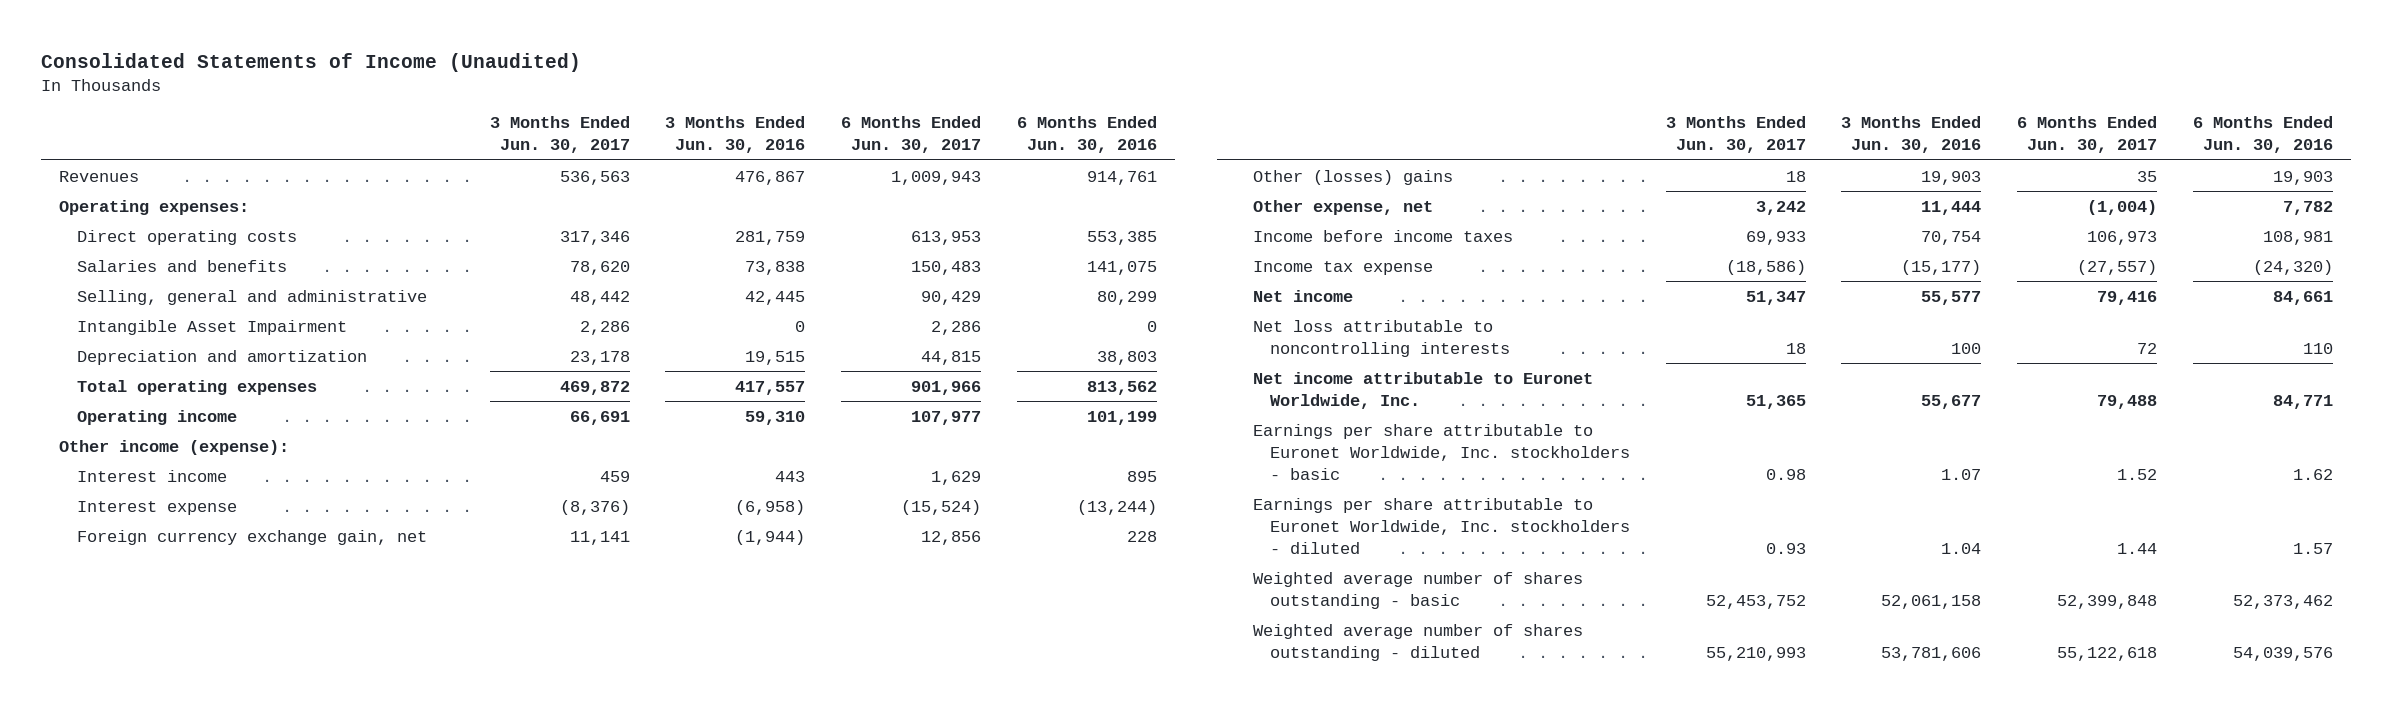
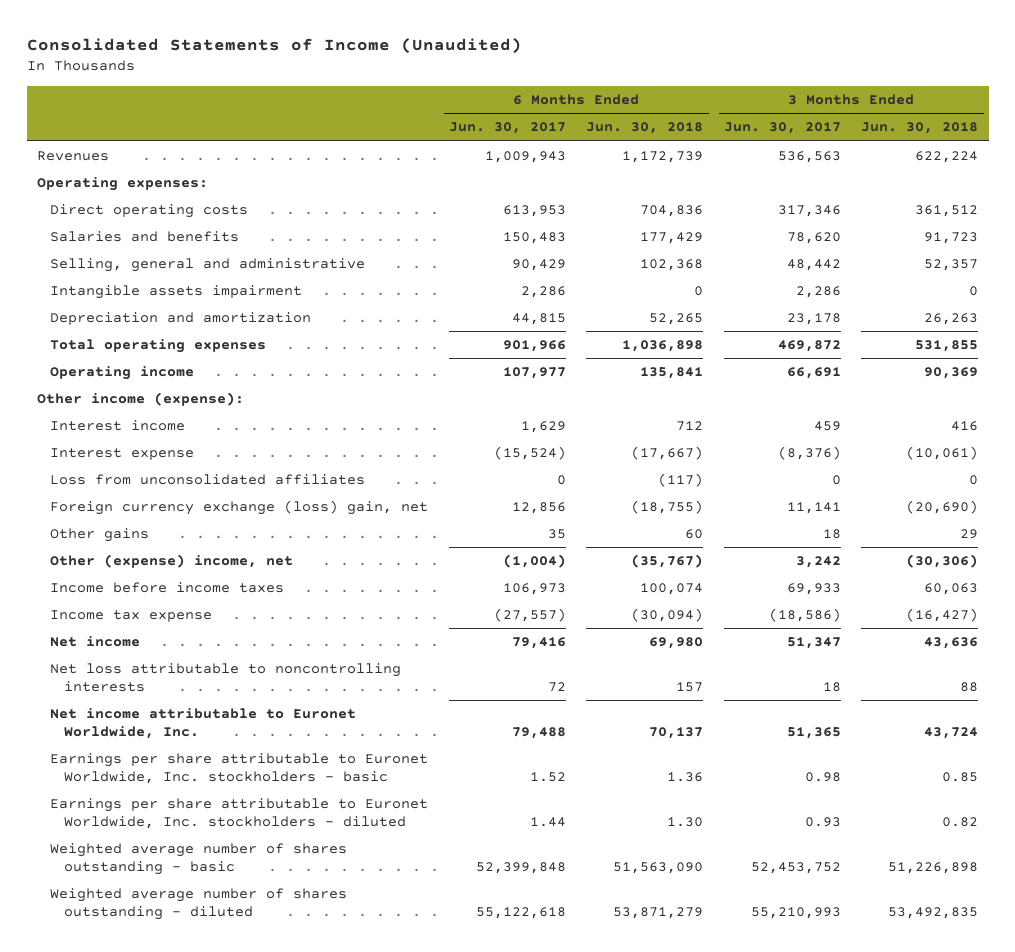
[665,116,806,154] 3 Months Ended Jun. 30, 2016 -> none
[1017,116,1158,154] 6 Months Ended Jun. 30, 2016 -> none
none -> [586,122,704,135] Jun. 30, 2018
none -> [861,122,979,135] Jun. 30, 2018
[76,319,347,335] Intangible Asset Impairment -> [50,285,303,300] Intangible assets impairment
none -> [50,474,366,486] Loss from unconsolidated affiliates
[76,529,427,545] Foreign currency exchange gain, net -> [50,500,429,516] Foreign currency exchange (loss) gain, net
[1252,169,1453,185] Other (losses) gains -> [50,528,150,543] Other gains
[1252,199,1433,215] Other expense, net -> [50,554,294,569] Other (expense) income, net

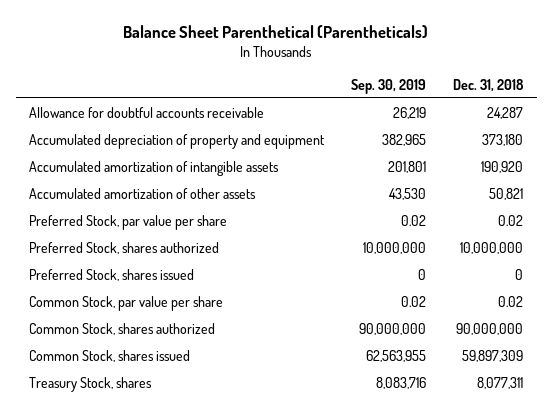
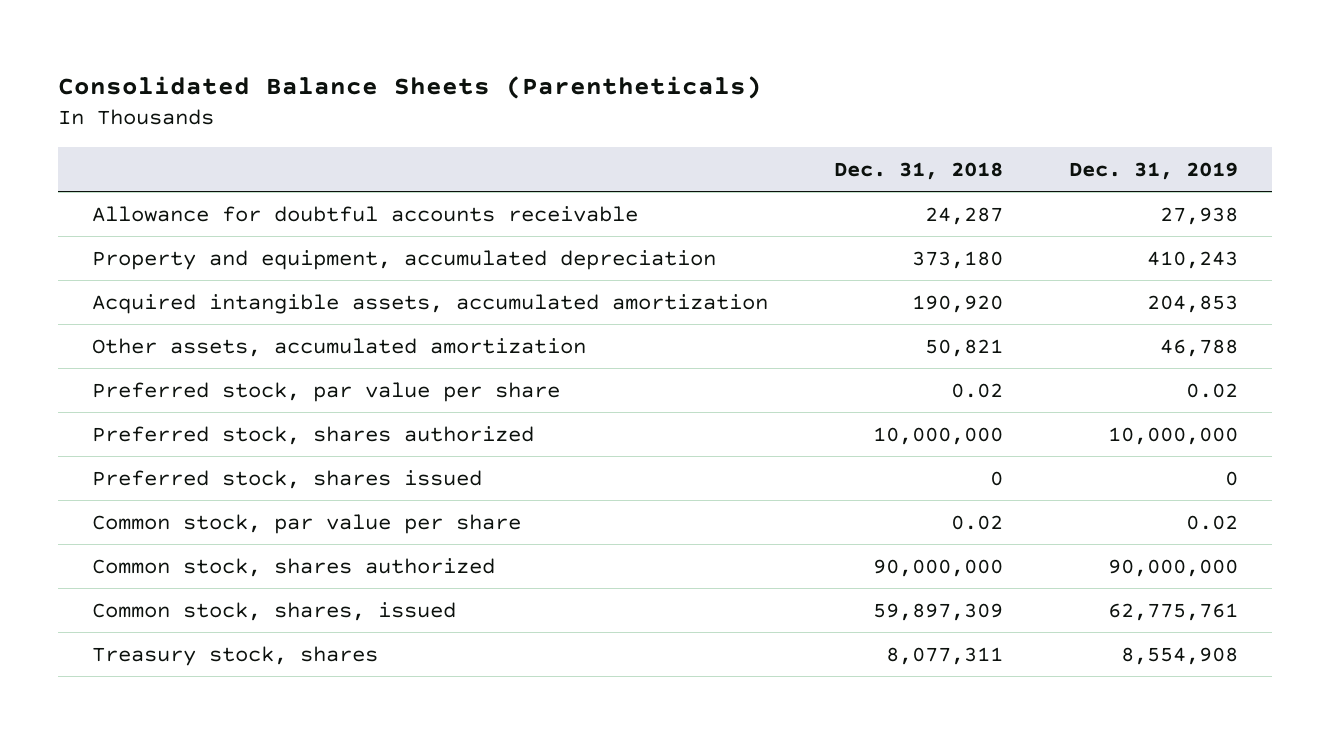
[123,24,429,38] Balance Sheet Parenthetical (Parentheticals) -> [58,75,763,99] Consolidated Balance Sheets (Parentheticals)
[351,78,427,94] Sep. 30, 2019 -> none
none -> [1069,161,1239,180] Dec. 31, 2019
[29,133,326,149] Accumulated depreciation of property and equipment -> [91,249,716,270] Property and equipment, accumulated depreciation
[29,160,280,176] Accumulated amortization of intangible assets -> [91,293,768,314] Acquired intangible assets, accumulated amortization
[29,187,257,199] Accumulated amortization of other assets -> [91,337,586,357] Other assets, accumulated amortization
[29,214,228,230] Preferred Stock, par value per share -> [91,381,560,402] Preferred stock, par value per share
[29,241,220,254] Preferred Stock, shares authorized -> [91,425,534,445] Preferred stock, shares authorized
[29,268,195,281] Preferred Stock, shares issued -> [91,469,482,489] Preferred stock, shares issued
[29,295,224,311] Common Stock, par value per share -> [91,513,521,534] Common stock, par value per share
[29,322,216,335] Common Stock, shares authorized -> [91,557,495,577] Common stock, shares authorized
[29,349,191,362] Common Stock, shares issued -> [91,601,456,621] Common stock, shares, issued
[29,376,153,392] Treasury Stock, shares -> [91,645,378,666] Treasury stock, shares

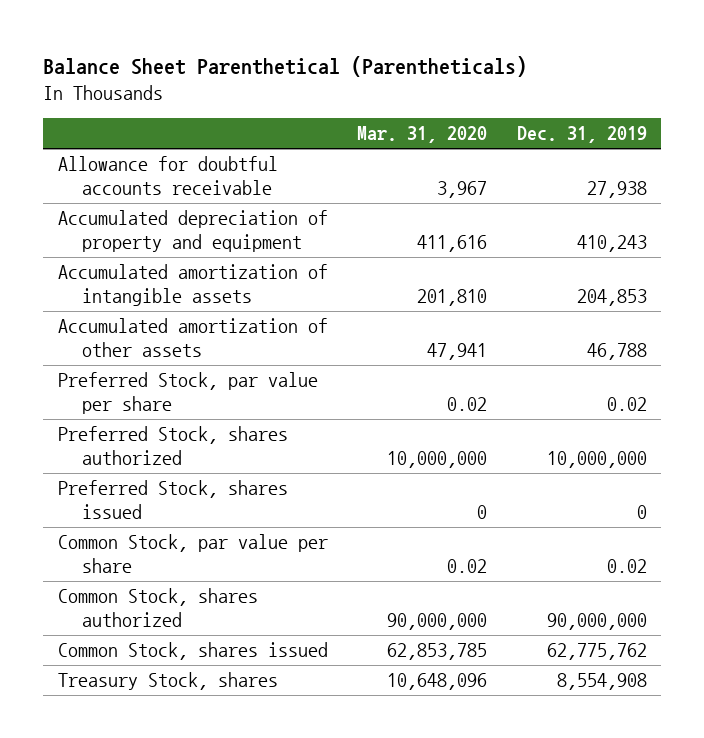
[58,75,763,99] Consolidated Balance Sheets (Parentheticals) -> [42,55,527,77] Balance Sheet Parenthetical (Parentheticals)
[834,161,1004,180] Dec. 31, 2018 -> none
none -> [357,126,488,144] Mar. 31, 2020
[91,249,716,270] Property and equipment, accumulated depreciation -> [57,210,328,252] Accumulated depreciation of property and equipment
[91,293,768,314] Acquired intangible assets, accumulated amortization -> [57,264,328,306] Accumulated amortization of intangible assets
[91,337,586,357] Other assets, accumulated amortization -> [57,318,328,357] Accumulated amortization of other assets
[91,381,560,402] Preferred stock, par value per share -> [57,372,318,414] Preferred Stock, par value per share
[91,425,534,445] Preferred stock, shares authorized -> [57,426,288,465] Preferred Stock, shares authorized
[91,469,482,489] Preferred stock, shares issued -> [57,480,288,519] Preferred Stock, shares issued
[91,513,521,534] Common stock, par value per share -> [57,534,328,573] Common Stock, par value per share
[91,557,495,577] Common stock, shares authorized -> [57,588,258,627] Common Stock, shares authorized
[91,601,456,621] Common stock, shares, issued -> [57,642,328,661] Common Stock, shares issued
[1108,602,1239,621] 62,775,761 -> [546,643,647,661] 62,775,762
[91,645,378,666] Treasury stock, shares -> [57,672,278,691] Treasury Stock, shares

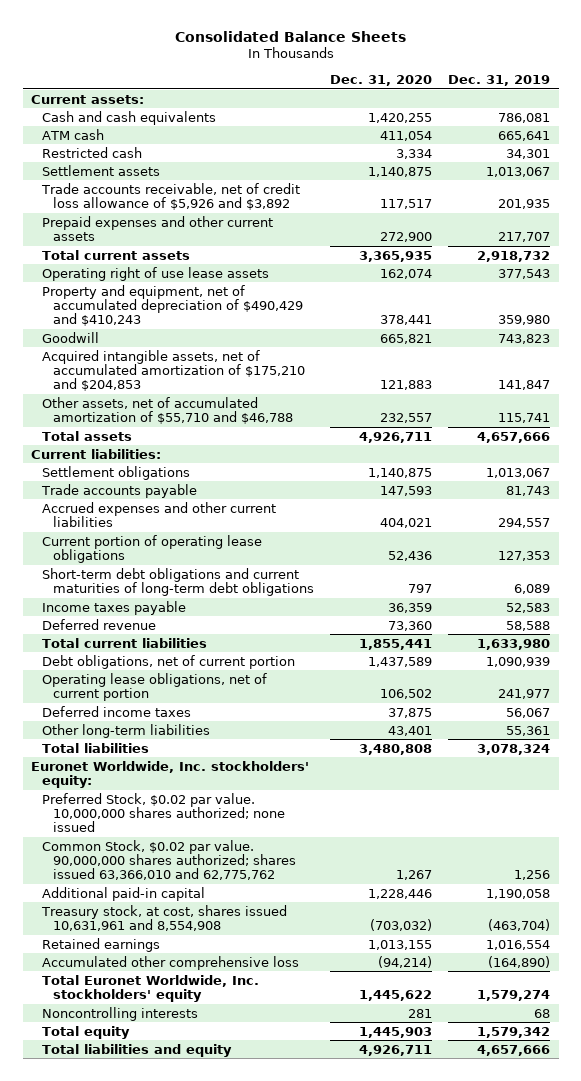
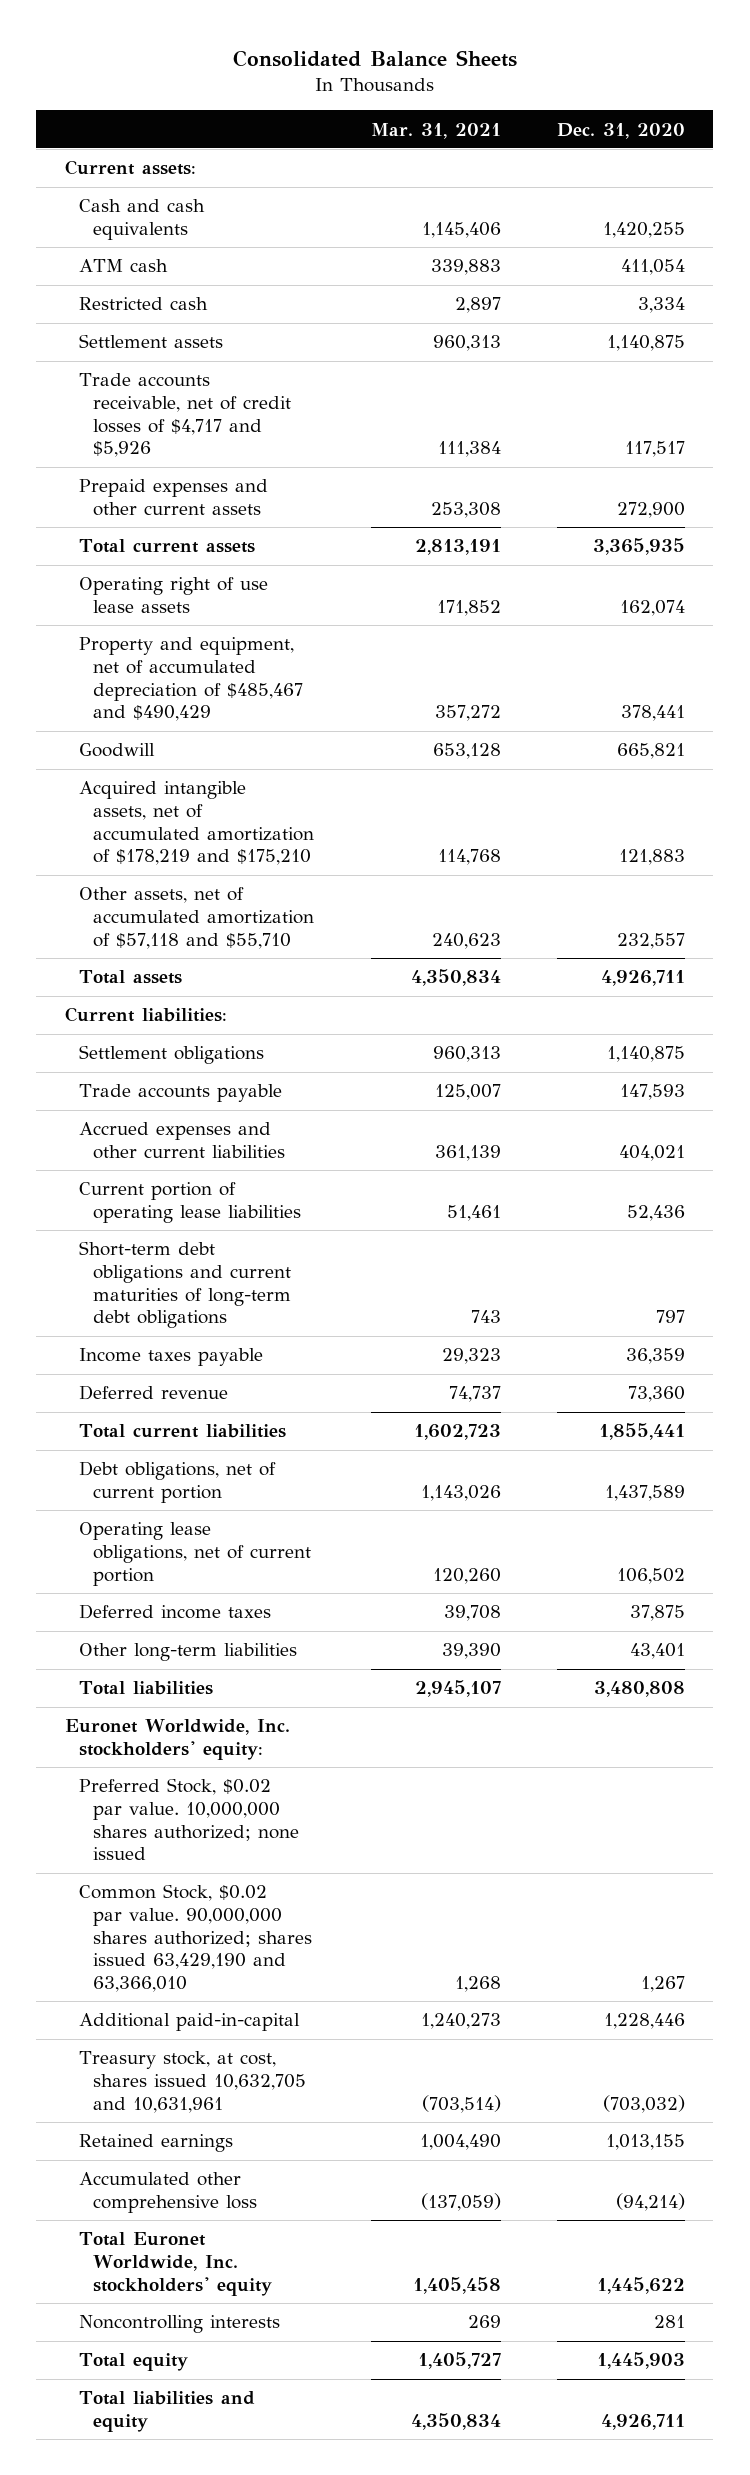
[448,75,551,87] Dec. 31, 2019 -> none
none -> [370,122,501,139] Mar. 31, 2021
[40,182,300,210] Trade accounts receivable, net of credit loss allowance of $5,926 and $3,892 -> [79,373,292,458] Trade accounts receivable, net of credit losses of $4,717 and $5,926
[41,284,303,327] Property and equipment, net of accumulated depreciation of $490,429 and $410,243 -> [79,637,304,722] Property and equipment, net of accumulated depreciation of $485,467 and $490,429
[41,349,305,392] Acquired intangible assets, net of accumulated amortization of $175,210 and $204,853 -> [79,781,315,866] Acquired intangible assets, net of accumulated amortization of $178,219 and $175,210
[41,396,293,424] Other assets, net of accumulated amortization of $55,710 and $46,788 -> [79,887,315,949] Other assets, net of accumulated amortization of $57,118 and $55,710
[41,534,262,563] Current portion of operating lease obligations -> [79,1182,302,1223] Current portion of operating lease liabilities
[41,839,296,881] Common Stock, $0.02 par value. 90,000,000 shares authorized; shares issued 63,366,010 and 62,775,762 -> [79,1884,313,1992] Common Stock, $0.02 par value. 90,000,000 shares authorized; shares issued 63,429,190 and 63,366,010
[41,886,205,901] Additional paid-in capital -> [79,2013,301,2032] Additional paid-in-capital
[40,904,287,931] Treasury stock, at cost, shares issued 10,631,961 and 8,554,908 -> [79,2051,307,2113] Treasury stock, at cost, shares issued 10,632,705 and 10,631,961

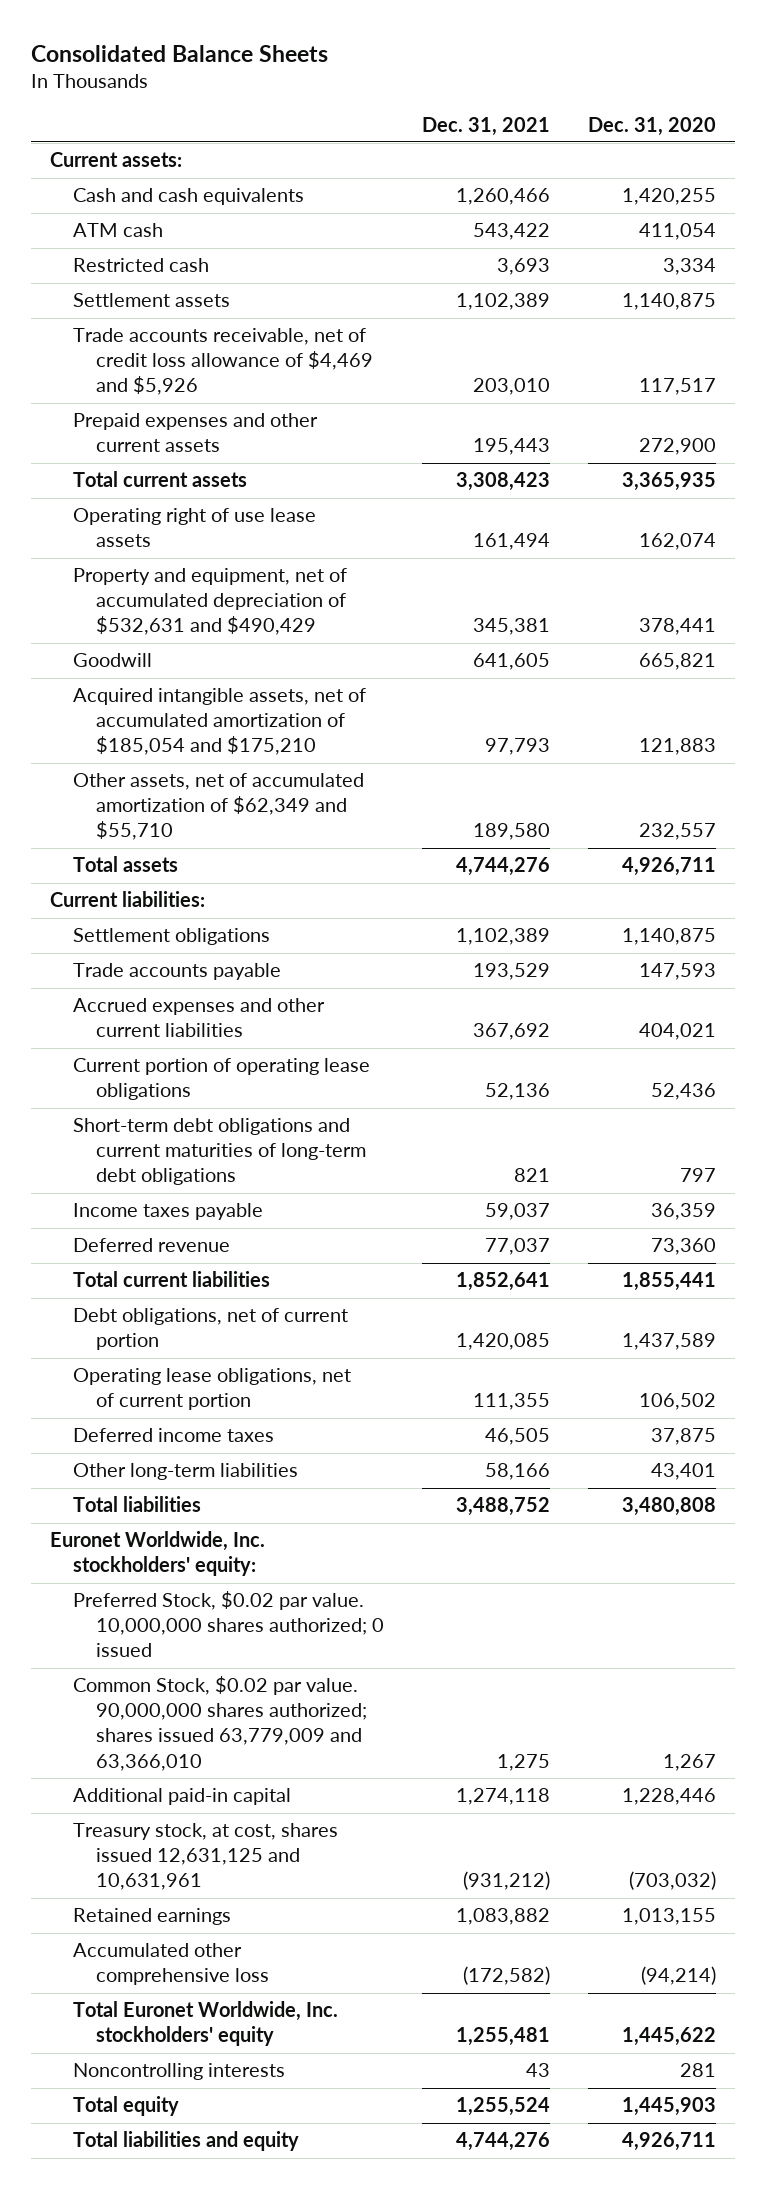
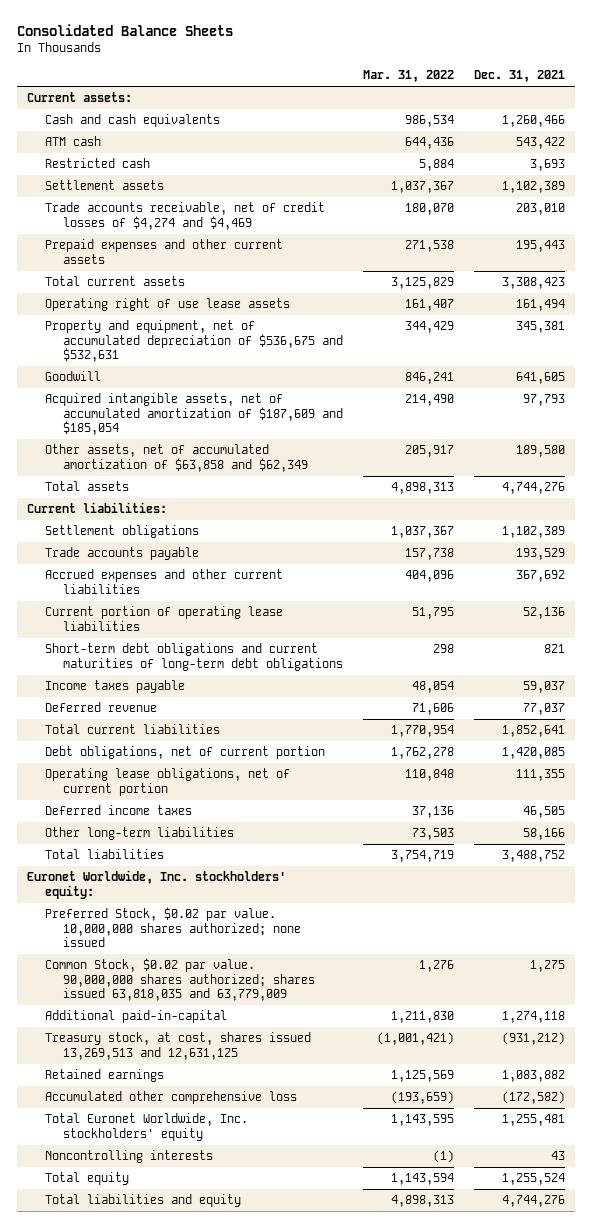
[587,116,716,136] Dec. 31, 2020 -> none
none -> [362,70,454,83] Mar. 31, 2022
[73,328,373,396] Trade accounts receivable, net of credit loss allowance of $4,469 and $5,926 -> [44,202,325,230] Trade accounts receivable, net of credit losses of $4,274 and $4,469
[73,568,348,636] Property and equipment, net of accumulated depreciation of $532,631 and $490,429 -> [44,320,343,363] Property and equipment, net of accumulated depreciation of $536,675 and $532,631
[73,688,367,756] Acquired intangible assets, net of accumulated amortization of $185,054 and $175,210 -> [44,393,343,436] Acquired intangible assets, net of accumulated amortization of $187,609 and $185,054
[73,773,365,841] Other assets, net of accumulated amortization of $62,349 and $55,710 -> [44,444,308,472] Other assets, net of accumulated amortization of $63,858 and $62,349
[73,1058,371,1101] Current portion of operating lease obligations -> [44,606,283,631] Current portion of operating lease liabilities
[73,1591,384,1658] Preferred Stock, $0.02 par value. 10,000,000 shares authorized; 0 issued -> [44,907,301,948] Preferred Stock, $0.02 par value. 10,000,000 shares authorized; none issued
[73,1676,367,1771] Common Stock, $0.02 par value. 90,000,000 shares authorized; shares issued 63,779,009 and 63,366,010 -> [44,958,315,1002] Common Stock, $0.02 par value. 90,000,000 shares authorized; shares issued 63,818,035 and 63,779,009
[73,1788,292,1806] Additional paid-in capital -> [44,1010,227,1024] Additional paid-in-capital
[73,1823,339,1891] Treasury stock, at cost, shares issued 12,631,125 and 10,631,961 -> [44,1032,311,1060] Treasury stock, at cost, shares issued 13,269,513 and 12,631,125

